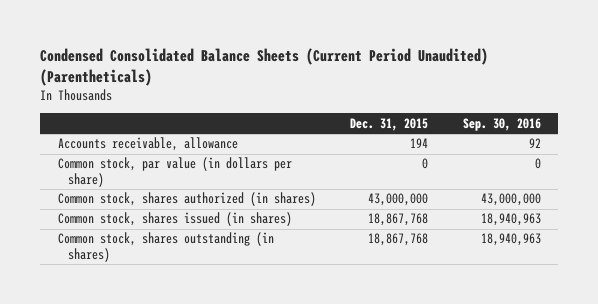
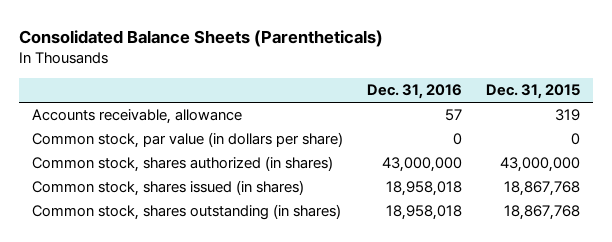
[40,48,489,86] Condensed Consolidated Balance Sheets (Current Period Unaudited) (Parentheticals) -> [19,29,384,47] Consolidated Balance Sheets (Parentheticals)
[462,117,541,131] Sep. 30, 2016 -> none
none -> [367,84,463,100] Dec. 31, 2016
[410,138,429,149] 194 -> [555,109,581,122] 319

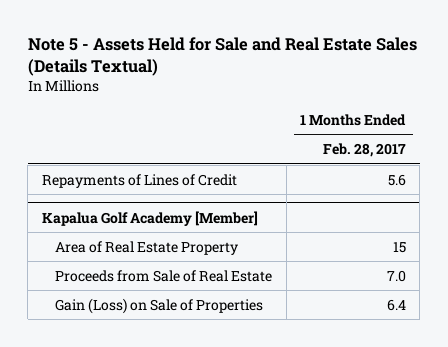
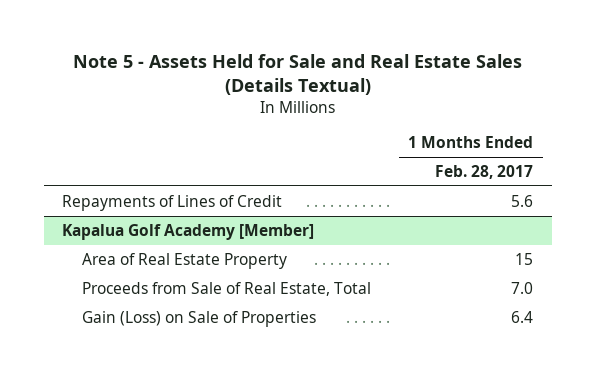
[55,269,273,282] Proceeds from Sale of Real Estate -> [81,281,371,296] Proceeds from Sale of Real Estate, Total

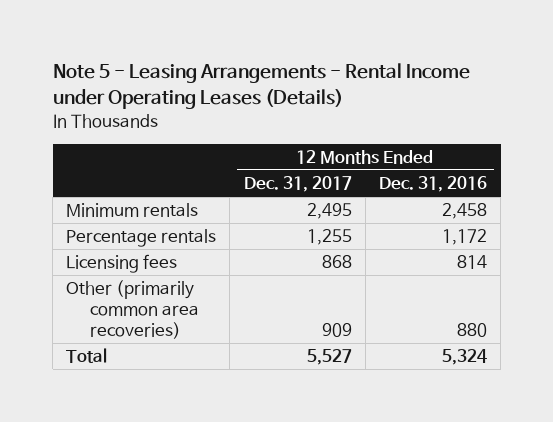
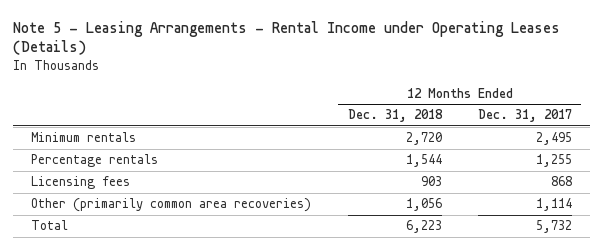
[379,176,488,193] Dec. 31, 2016 -> none
none -> [347,109,443,123] Dec. 31, 2018
[321,322,352,337] 909 -> [536,198,573,212] 1,114
[306,349,352,366] 5,527 -> [536,220,573,234] 5,732

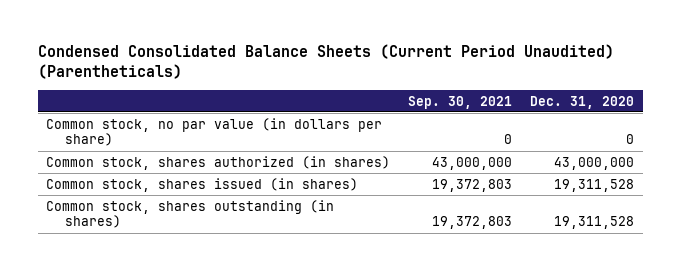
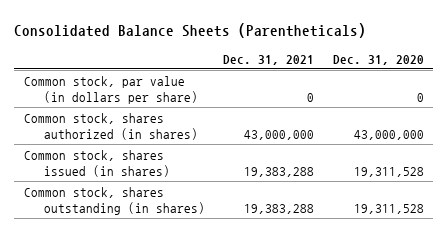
[37,44,614,80] Condensed Consolidated Balance Sheets (Current Period Unaudited) (Parentheticals) -> [14,22,367,38] Consolidated Balance Sheets (Parentheticals)
[408,95,513,109] Sep. 30, 2021 -> none
none -> [223,54,315,65] Dec. 31, 2021
[46,117,383,147] Common stock, no par value (in dollars per share) -> [23,75,198,104] Common stock, par value (in dollars per share)

